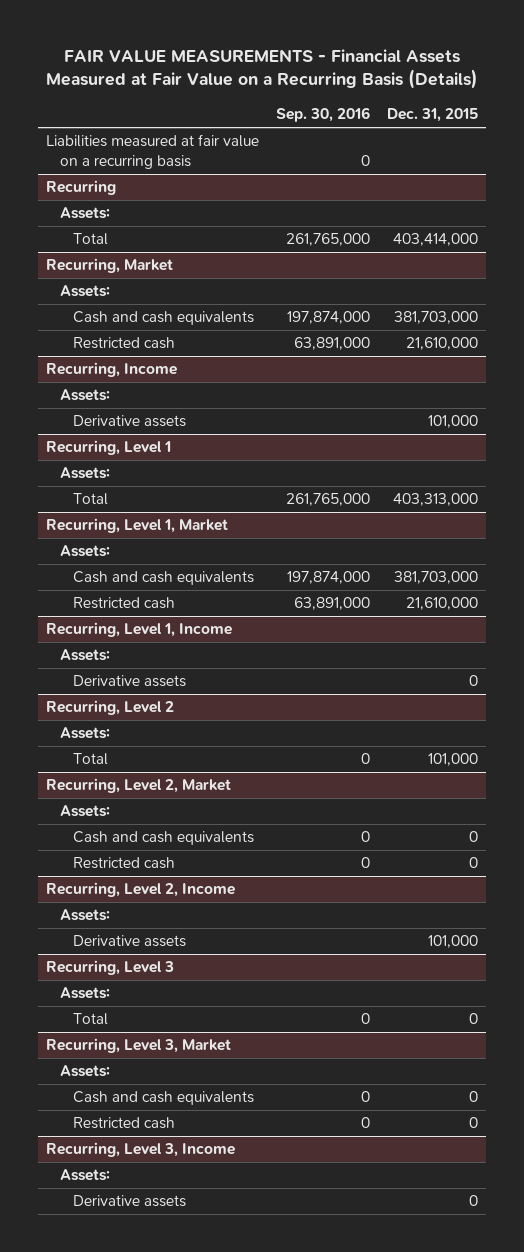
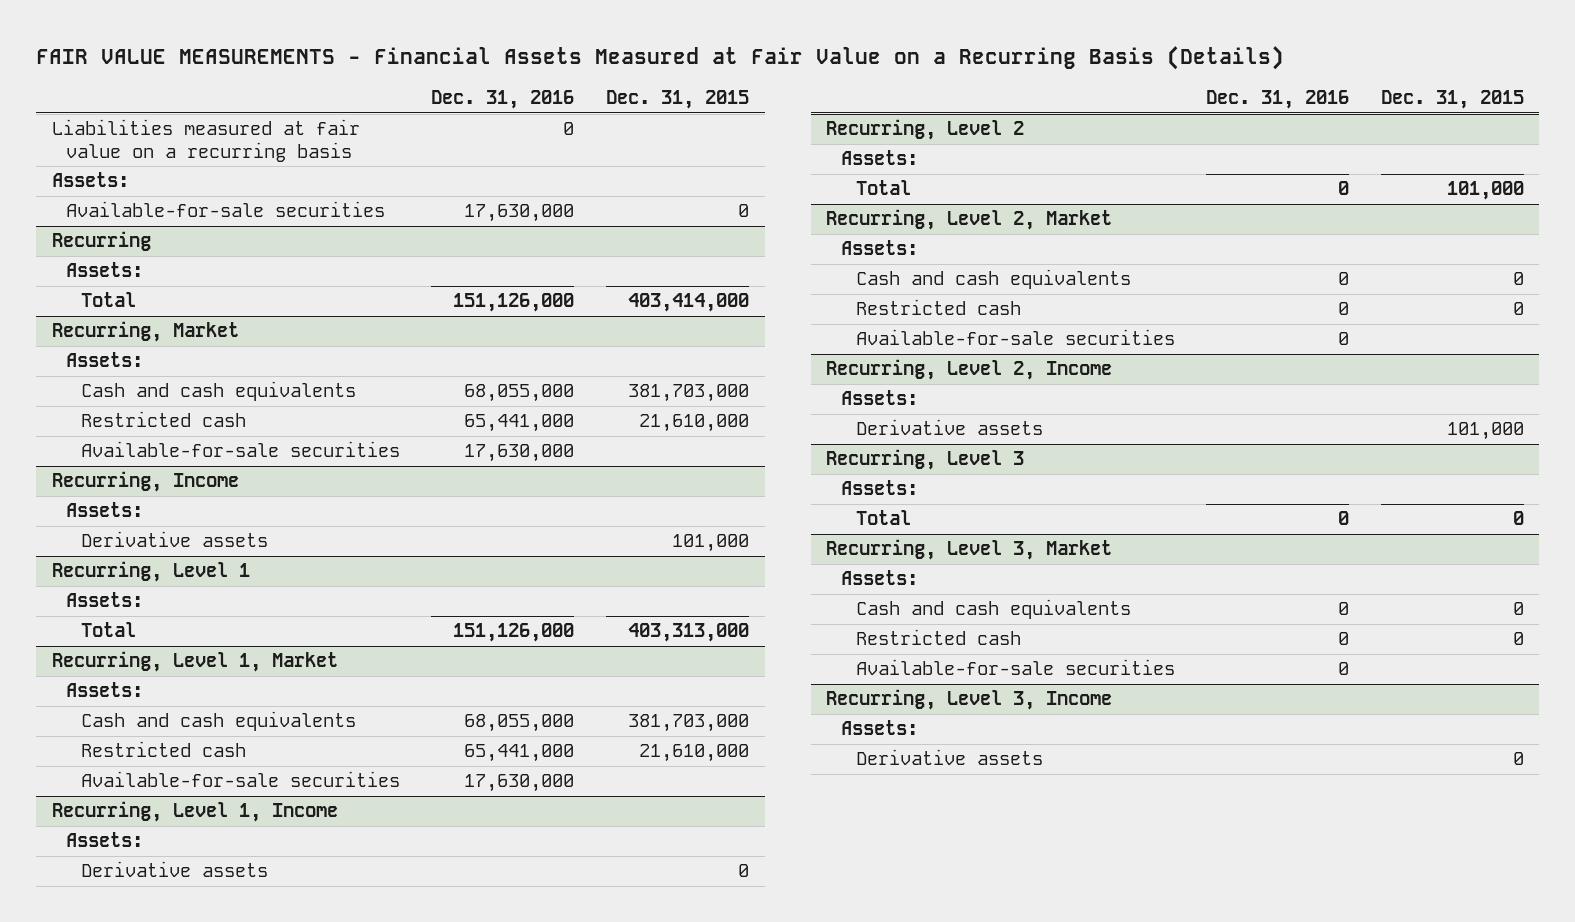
[275,107,370,123] Sep. 30, 2016 -> none
none -> [431,90,575,110] Dec. 31, 2016
none -> [51,172,129,188] Assets:
none -> [66,201,386,218] Available-for-sale securities
none -> [80,441,400,458] Available-for-sale securities
none -> [80,771,400,788] Available-for-sale securities
none -> [855,329,1175,346] Available-for-sale securities
none -> [855,659,1175,676] Available-for-sale securities

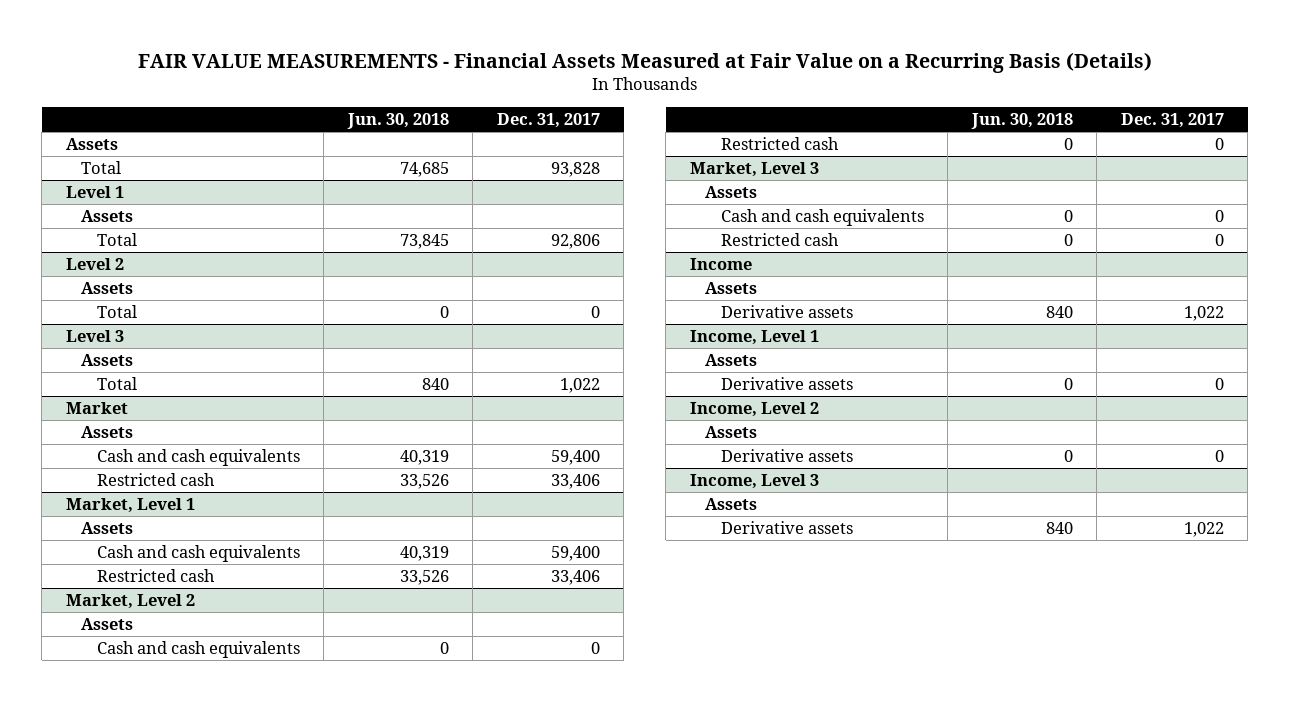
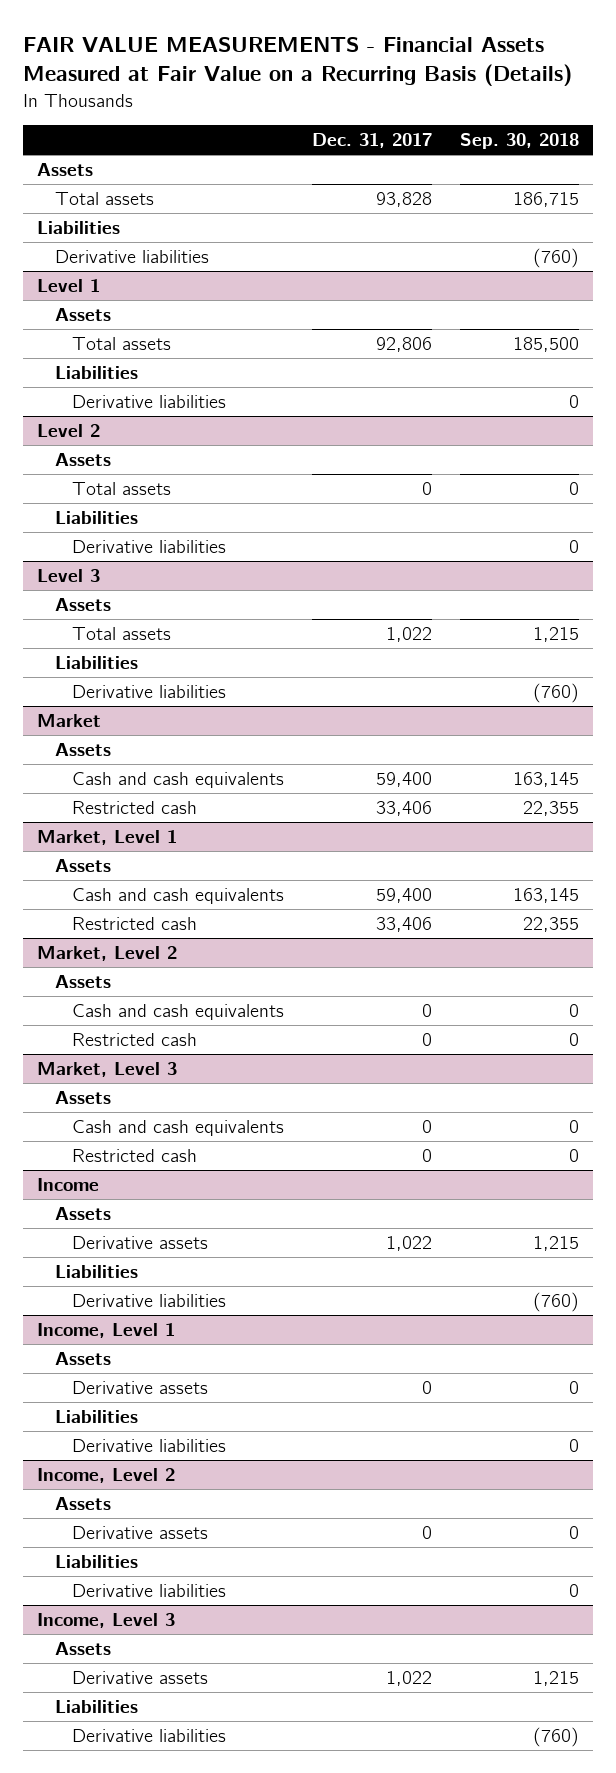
[346,113,449,130] Jun. 30, 2018 -> none
none -> [459,133,579,150] Sep. 30, 2018
[81,161,122,175] Total -> [54,191,154,205] Total assets
none -> [36,220,120,234] Liabilities
none -> [54,249,209,263] Derivative liabilities
[96,233,137,247] Total -> [72,336,172,350] Total assets
none -> [54,365,138,379] Liabilities
none -> [72,394,227,408] Derivative liabilities
[96,305,137,319] Total -> [72,481,172,495] Total assets
none -> [54,510,138,524] Liabilities
none -> [72,539,227,553] Derivative liabilities
[96,377,137,391] Total -> [72,626,172,640] Total assets
none -> [54,655,138,669] Liabilities
none -> [72,684,227,698] Derivative liabilities
none -> [54,1264,138,1278] Liabilities
none -> [72,1293,227,1307] Derivative liabilities
none -> [54,1409,138,1423] Liabilities
none -> [72,1438,227,1452] Derivative liabilities
none -> [54,1554,138,1568] Liabilities
none -> [72,1583,227,1597] Derivative liabilities
none -> [54,1699,138,1713] Liabilities
none -> [72,1728,227,1742] Derivative liabilities

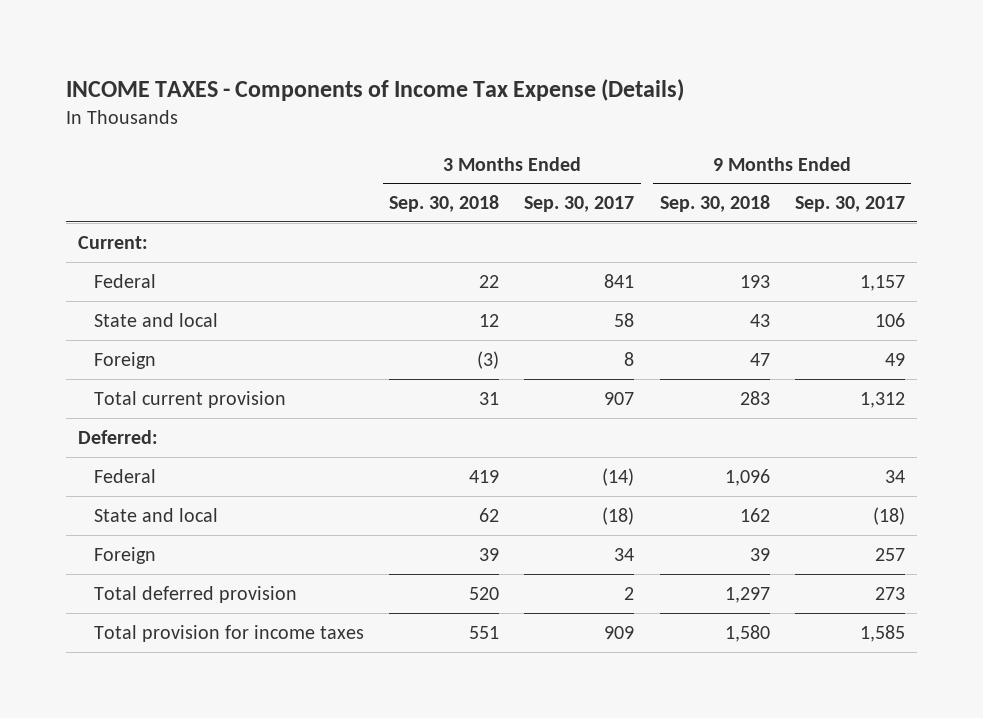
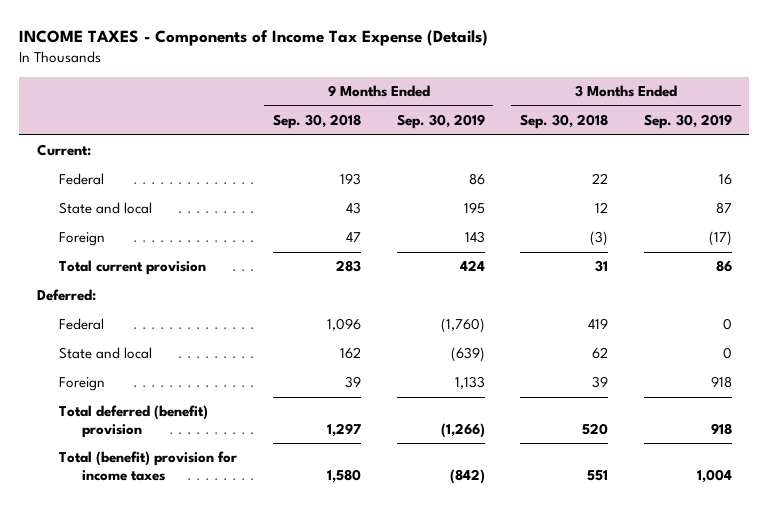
[524,196,635,213] Sep. 30, 2017 -> none
[794,196,905,213] Sep. 30, 2017 -> none
none -> [396,114,485,130] Sep. 30, 2019
none -> [643,114,732,130] Sep. 30, 2019
[94,585,298,603] Total deferred provision -> [59,405,209,438] Total deferred (benefit) provision
[94,624,365,642] Total provision for income taxes -> [59,451,238,481] Total (benefit) provision for income taxes

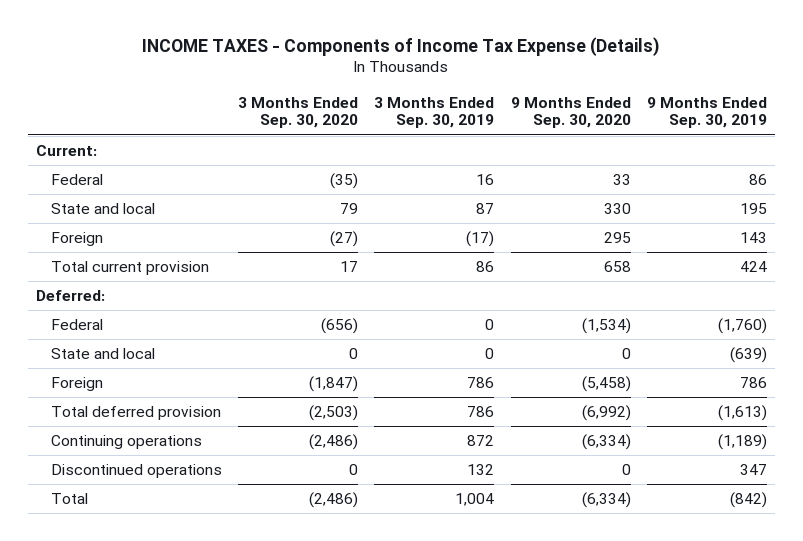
[273,114,362,130] Sep. 30, 2018 -> none
[520,114,609,130] Sep. 30, 2018 -> none
none -> [238,96,359,129] 3 Months Ended Sep. 30, 2020
none -> [510,96,631,129] 9 Months Ended Sep. 30, 2020
[454,376,485,390] 1,133 -> [739,377,767,389] 786
[710,376,732,389] 918 -> [467,377,495,389] 786
[59,405,209,438] Total deferred (benefit) provision -> [51,406,222,421] Total deferred provision
[440,422,485,438] (1,266) -> [717,405,767,422] (1,613)
[710,422,732,435] 918 -> [467,406,495,418] 786
none -> [51,435,203,450] Continuing operations
none -> [51,464,223,479] Discontinued operations
[59,451,238,481] Total (benefit) provision for income taxes -> [51,493,89,505] Total

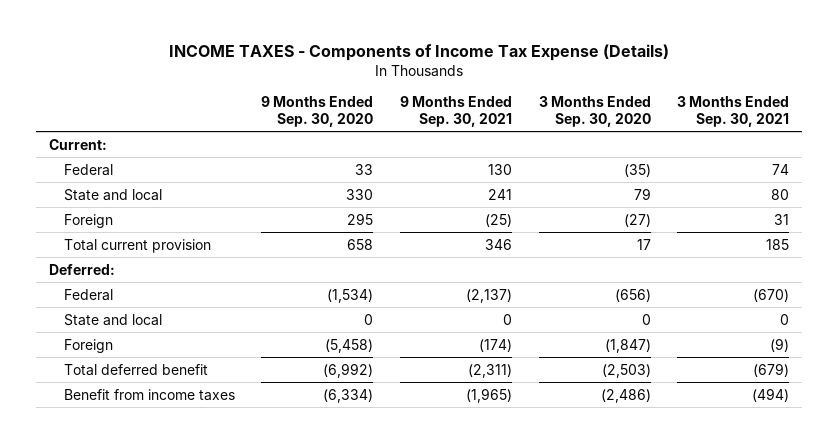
[374,96,495,129] 3 Months Ended Sep. 30, 2019 -> none
[646,96,767,129] 9 Months Ended Sep. 30, 2019 -> none
none -> [400,96,513,127] 9 Months Ended Sep. 30, 2021
none -> [677,96,790,127] 3 Months Ended Sep. 30, 2021
[51,464,223,479] Discontinued operations -> none
[51,493,89,505] Total -> none
[51,406,222,421] Total deferred provision -> [63,363,208,376] Total deferred benefit
[51,435,203,450] Continuing operations -> [63,388,235,401] Benefit from income taxes

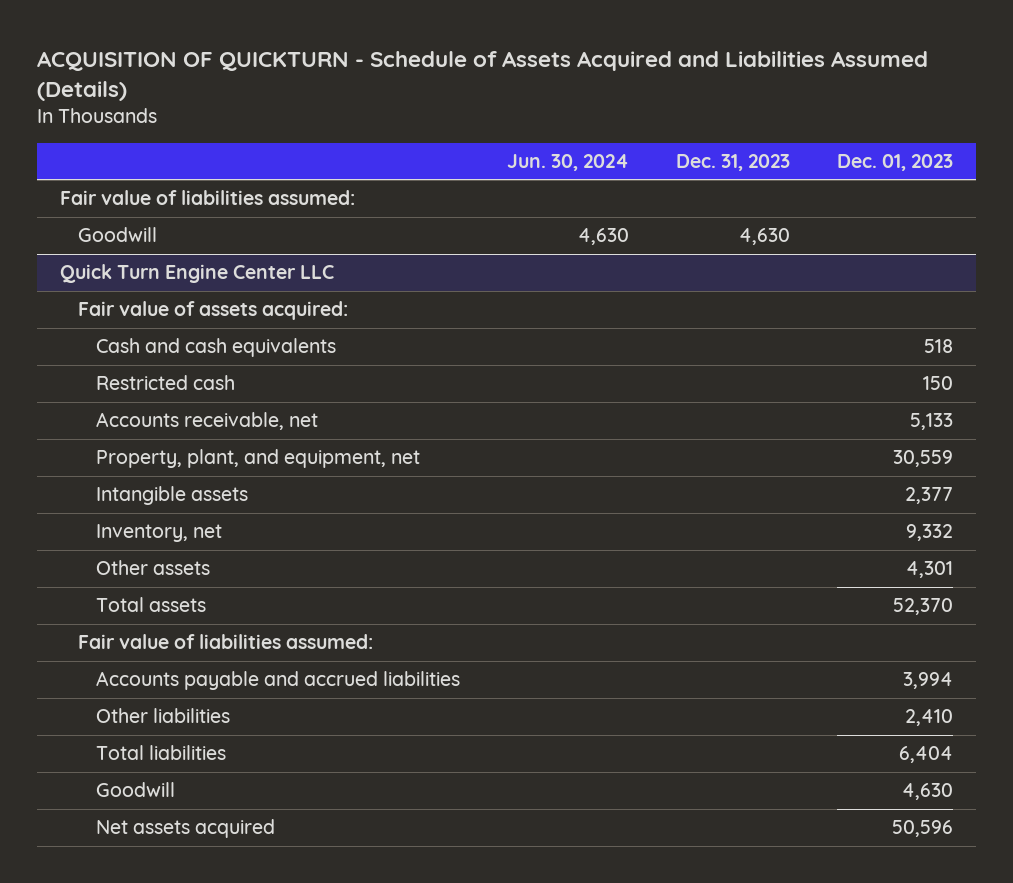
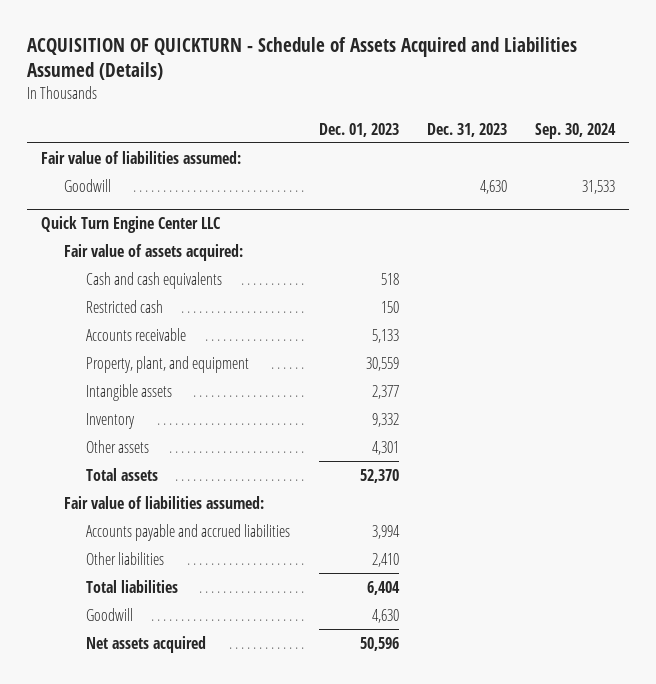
[506,153,629,171] Jun. 30, 2024 -> none
none -> [535,122,617,139] Sep. 30, 2024
[95,412,318,431] Accounts receivable, net -> [86,327,187,341] Accounts receivable
[95,449,420,469] Property, plant, and equipment, net -> [86,355,250,373] Property, plant, and equipment
[95,524,222,543] Inventory, net -> [86,412,136,429] Inventory

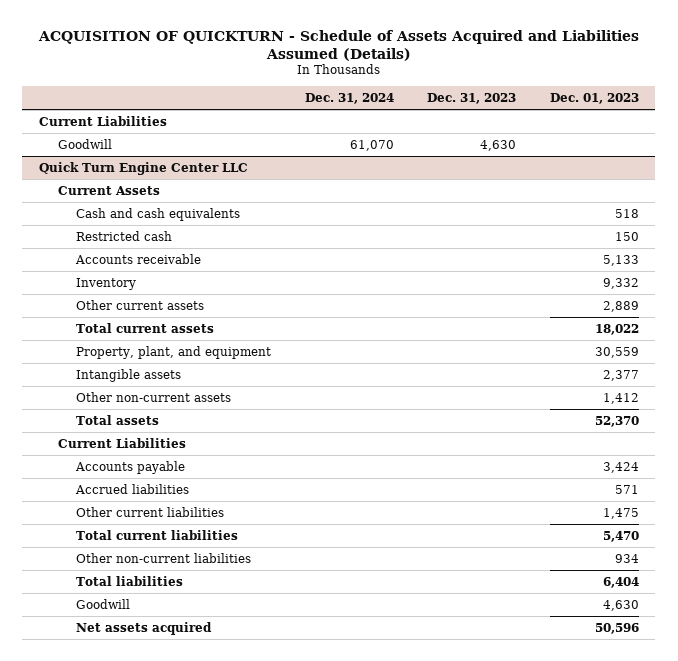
[535,122,617,139] Sep. 30, 2024 -> none
none -> [304,92,394,104] Dec. 31, 2024
[40,150,241,164] Fair value of liabilities assumed: -> none
none -> [39,115,168,126] Current Liabilities
[63,243,243,261] Fair value of assets acquired: -> none
none -> [57,185,160,195] Current Assets
[86,412,136,429] Inventory -> [76,277,137,290] Inventory
none -> [76,299,205,310] Other current assets
none -> [76,322,215,333] Total current assets
[86,439,150,453] Other assets -> [76,391,232,402] Other non-current assets
[371,440,399,455] 4,301 -> [602,392,639,404] 1,412
[63,495,264,509] Fair value of liabilities assumed: -> none
none -> [57,437,186,448] Current Liabilities
[86,523,291,541] Accounts payable and accrued liabilities -> [75,460,186,474] Accounts payable
[371,524,400,539] 3,994 -> [602,461,639,473] 3,424
none -> [75,483,190,494] Accrued liabilities
none -> [76,506,225,517] Other current liabilities
none -> [76,529,239,540] Total current liabilities
[86,551,165,565] Other liabilities -> [76,552,252,563] Other non-current liabilities
[371,552,399,567] 2,410 -> [614,553,639,563] 934

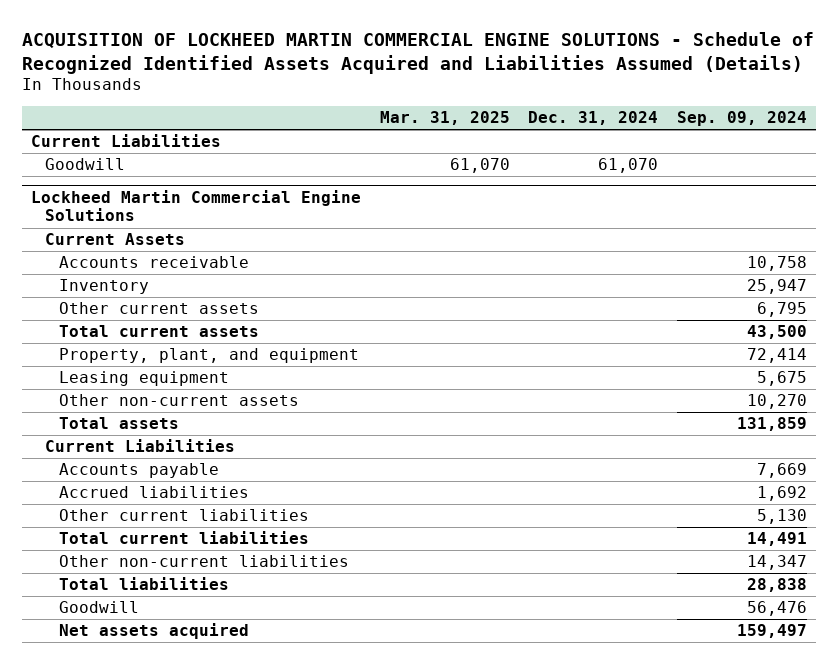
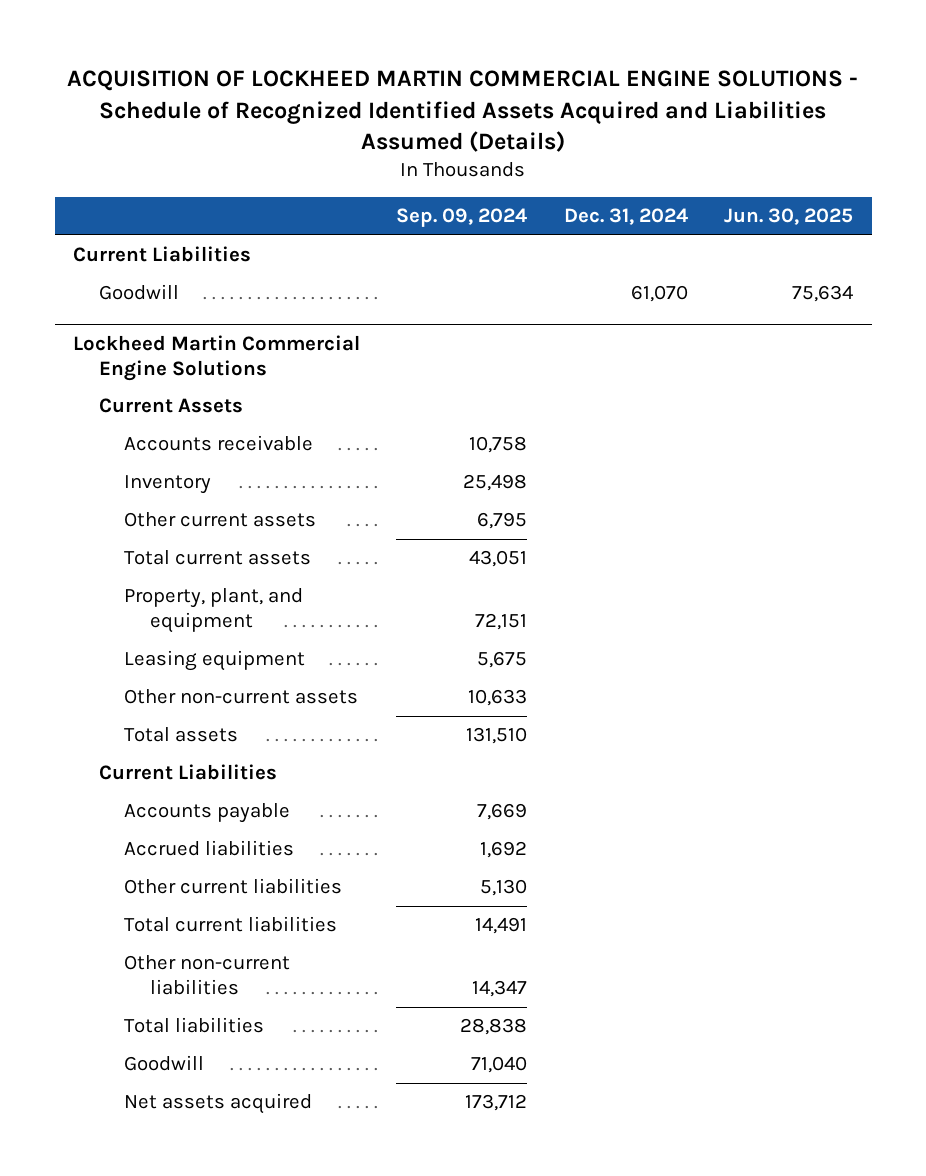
[379,110,510,125] Mar. 31, 2025 -> none
none -> [724,208,854,226] Jun. 30, 2025
[746,279,807,295] 25,947 -> [463,474,528,492] 25,498
[746,325,807,340] 43,500 -> [469,550,528,568] 43,051
[746,348,807,364] 72,414 -> [475,613,528,631] 72,151
[746,394,807,410] 10,270 -> [468,689,528,707] 10,633
[736,417,807,432] 131,859 -> [466,727,528,745] 131,510
[746,601,807,617] 56,476 -> [471,1056,528,1074] 71,040
[736,624,807,639] 159,497 -> [465,1094,528,1112] 173,712

